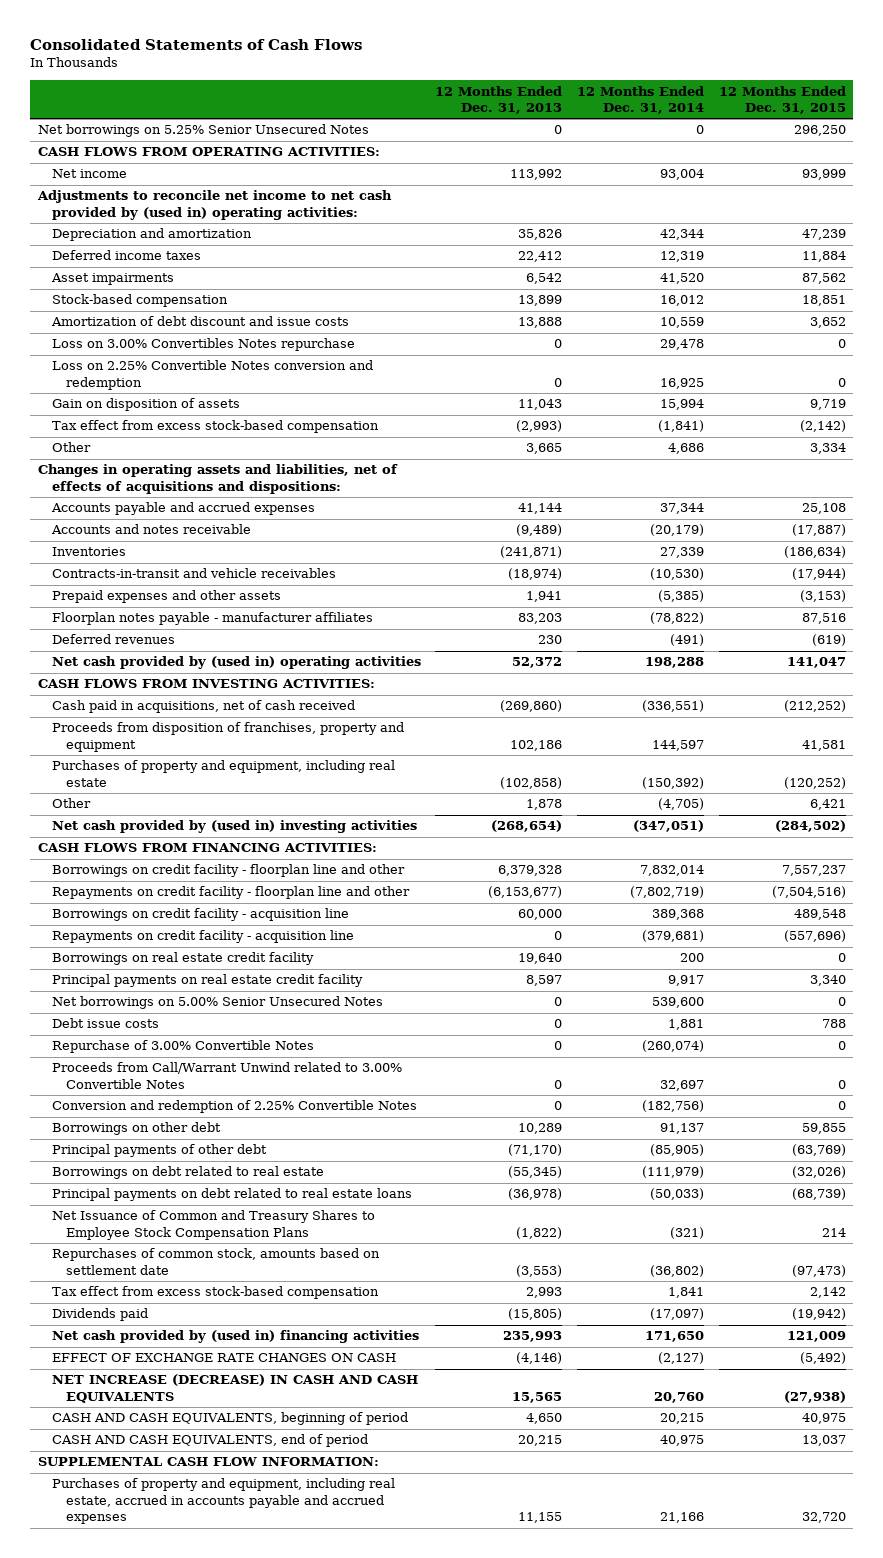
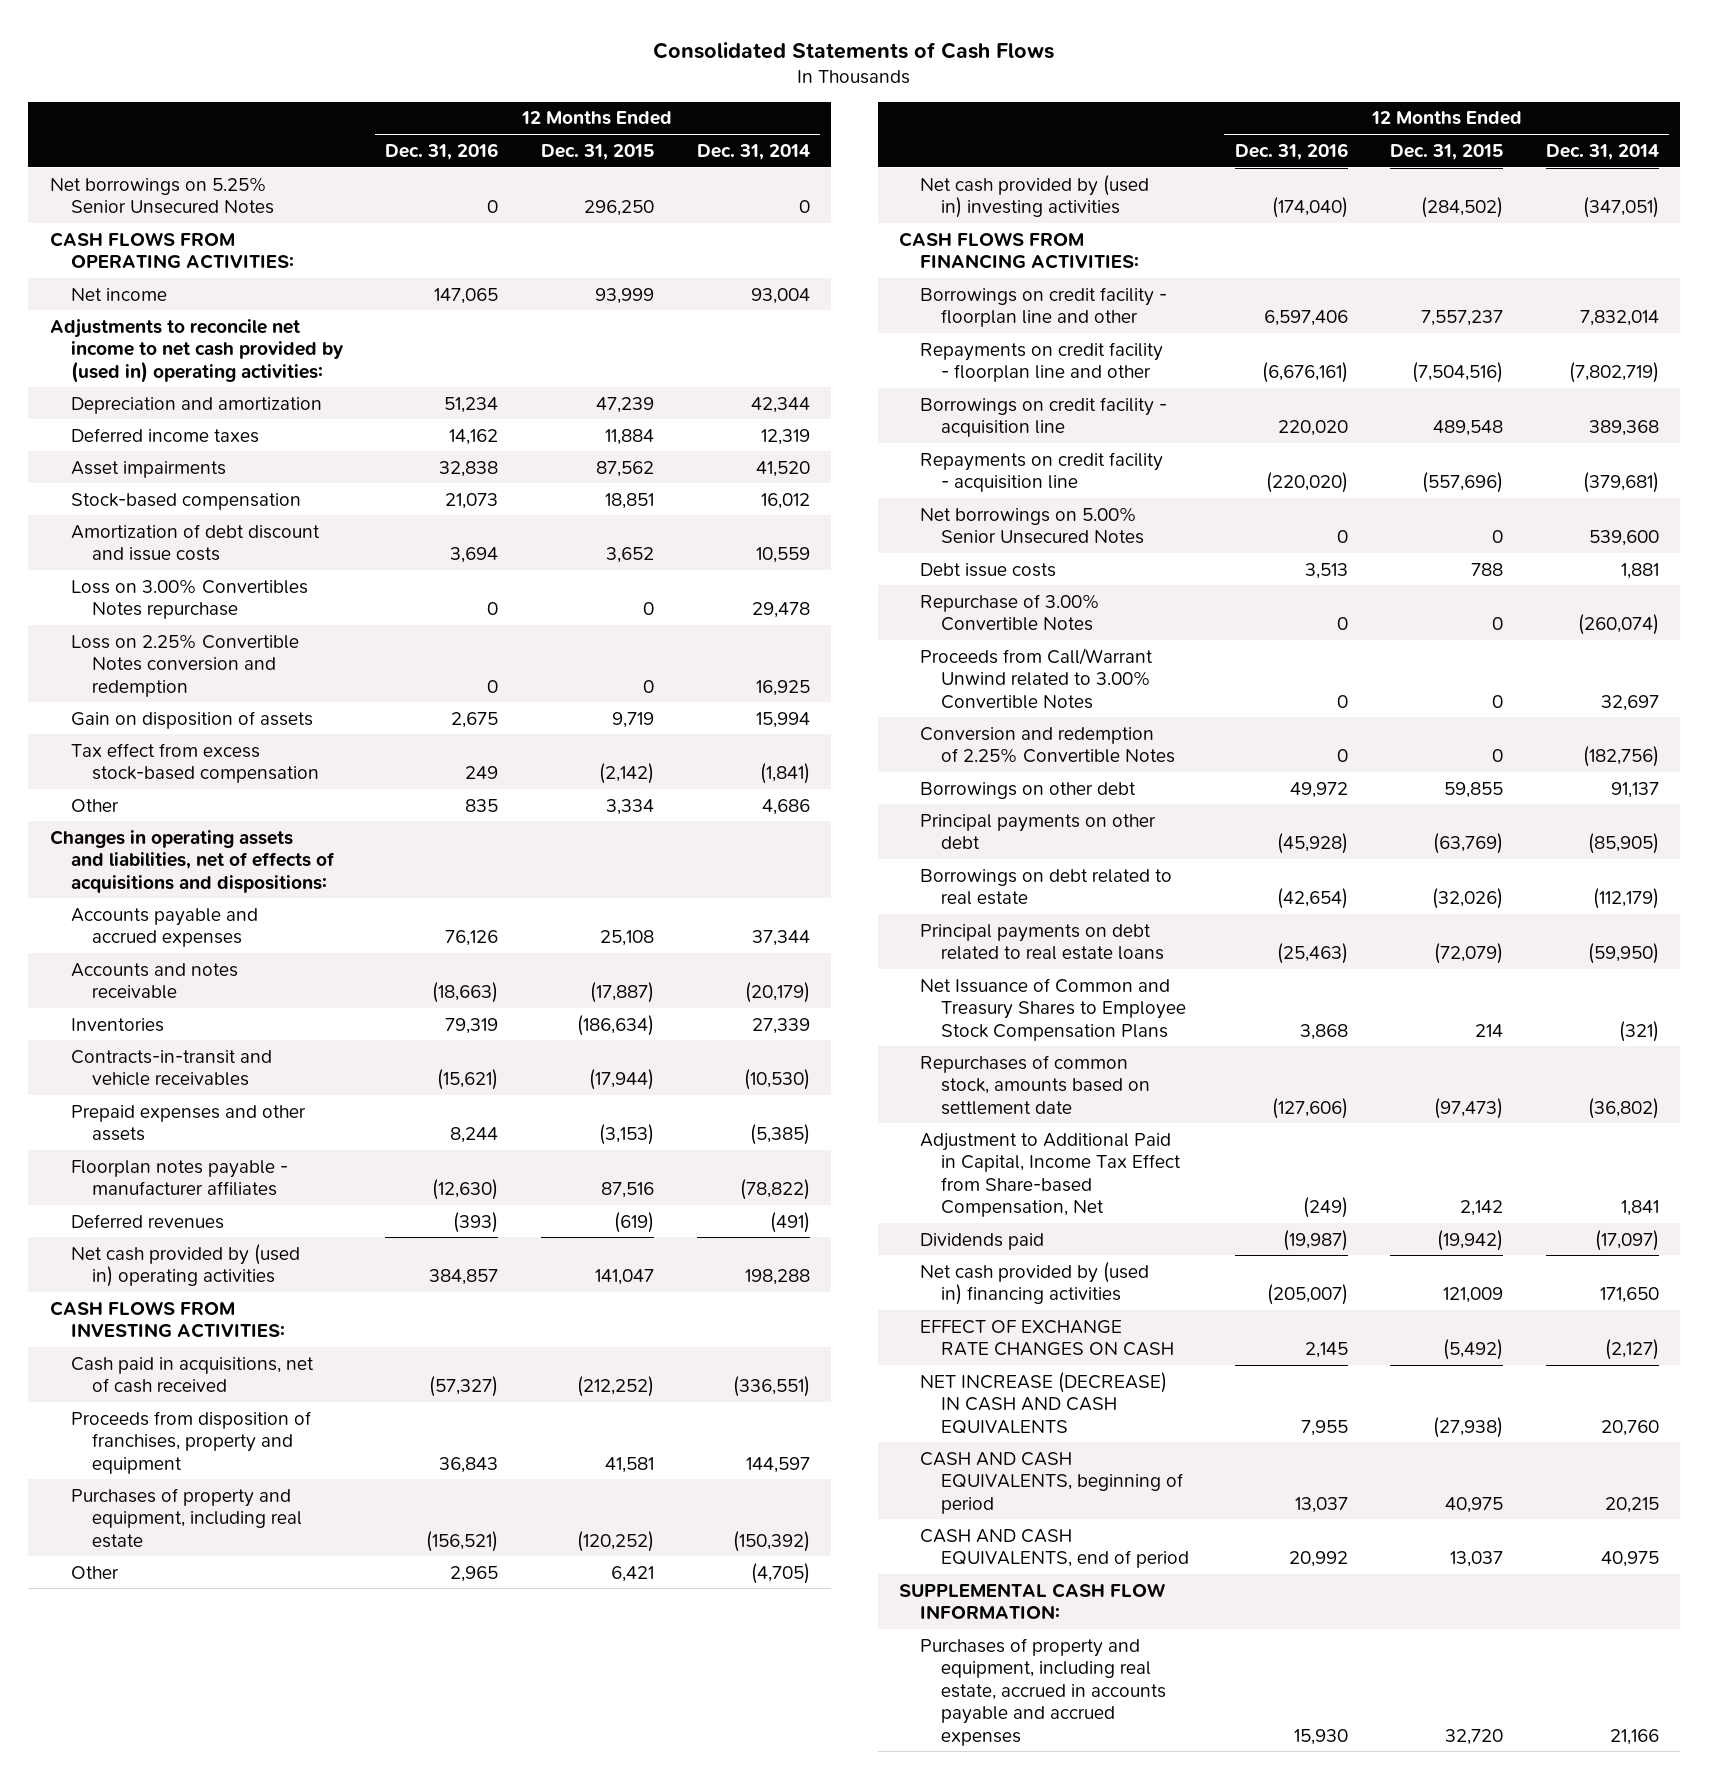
[435,85,563,115] 12 Months Ended Dec. 31, 2013 -> none
none -> [385,142,499,160] Dec. 31, 2016
[51,952,314,966] Borrowings on real estate credit facility -> none
[51,974,363,988] Principal payments on real estate credit facility -> none
[51,1144,267,1158] Principal payments of other debt -> [920,813,1157,850] Principal payments on other debt
[641,1166,704,1179] (111,979) -> [1592,888,1659,910] (112,179)
[649,1188,704,1201] (50,033) -> [1587,943,1659,965] (59,950)
[791,1188,846,1201] (68,739) -> [1434,943,1504,965] (72,079)
[51,1286,379,1300] Tax effect from excess stock-based compensation -> [920,1132,1181,1218] Adjustment to Additional Paid in Capital, Income Tax Effect from Share-based Compensation, Net

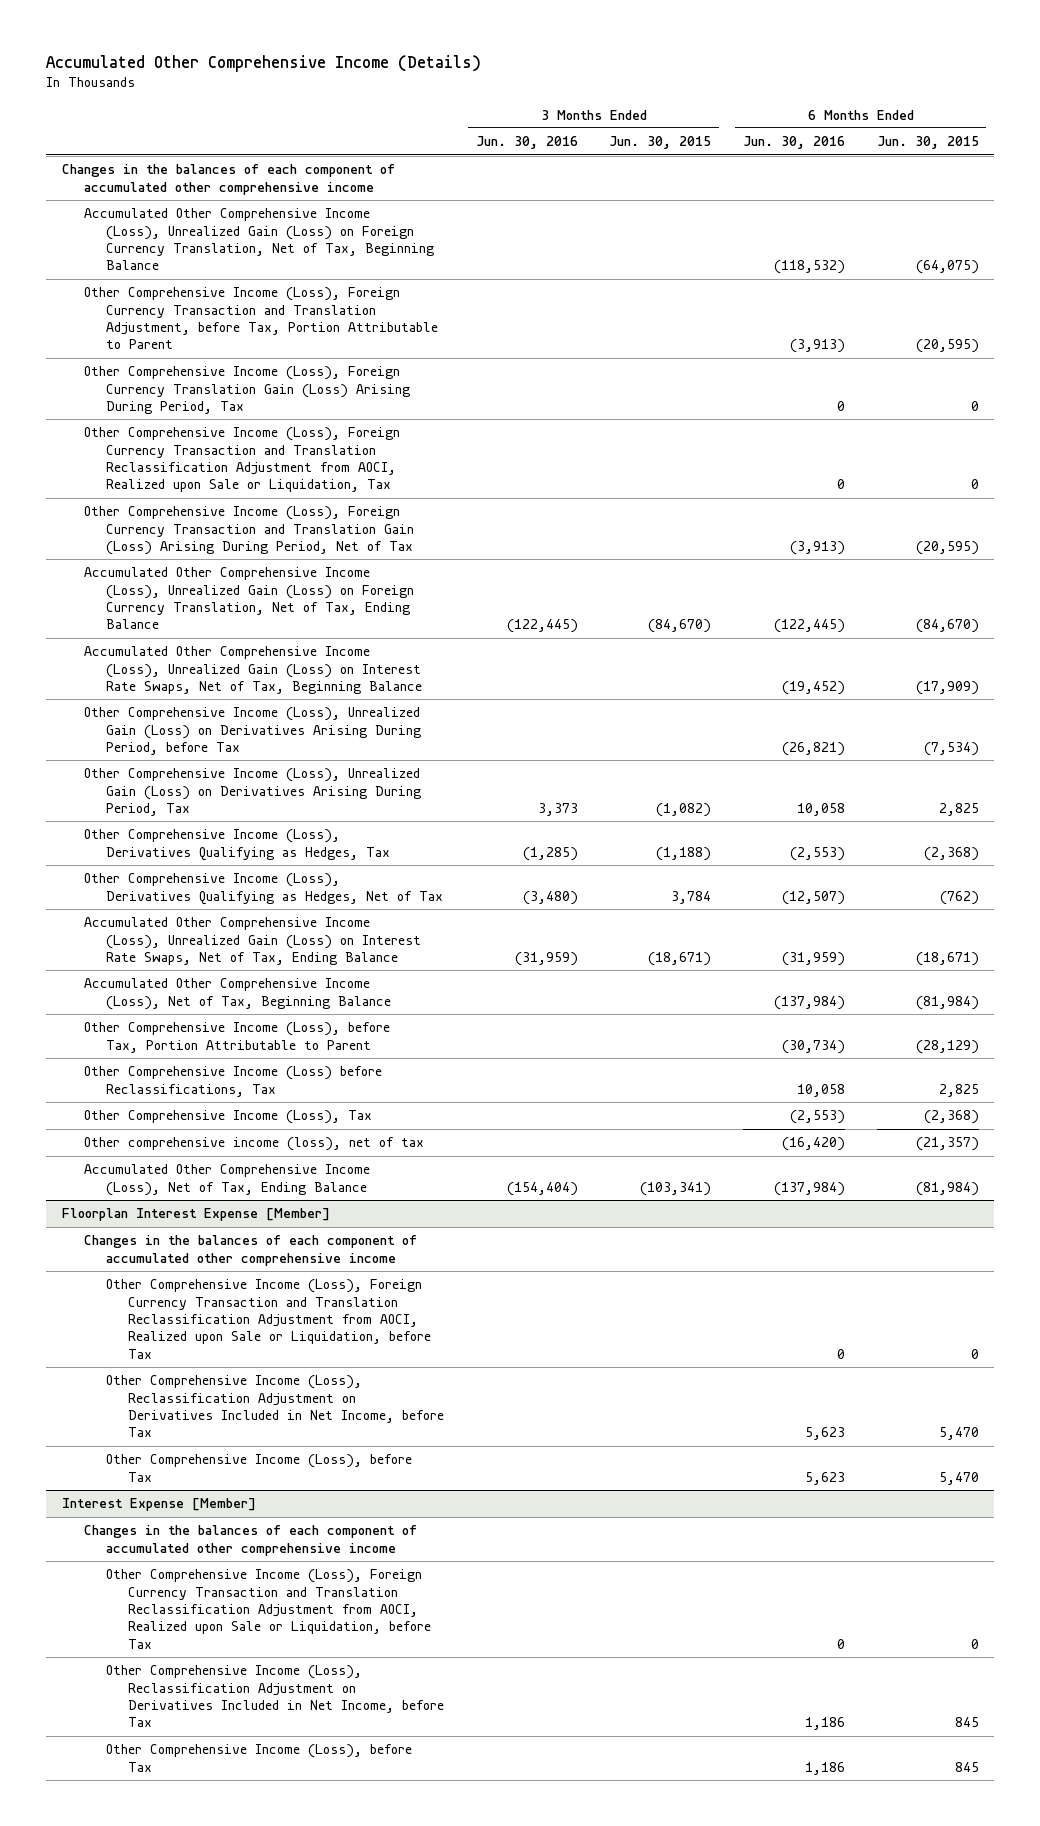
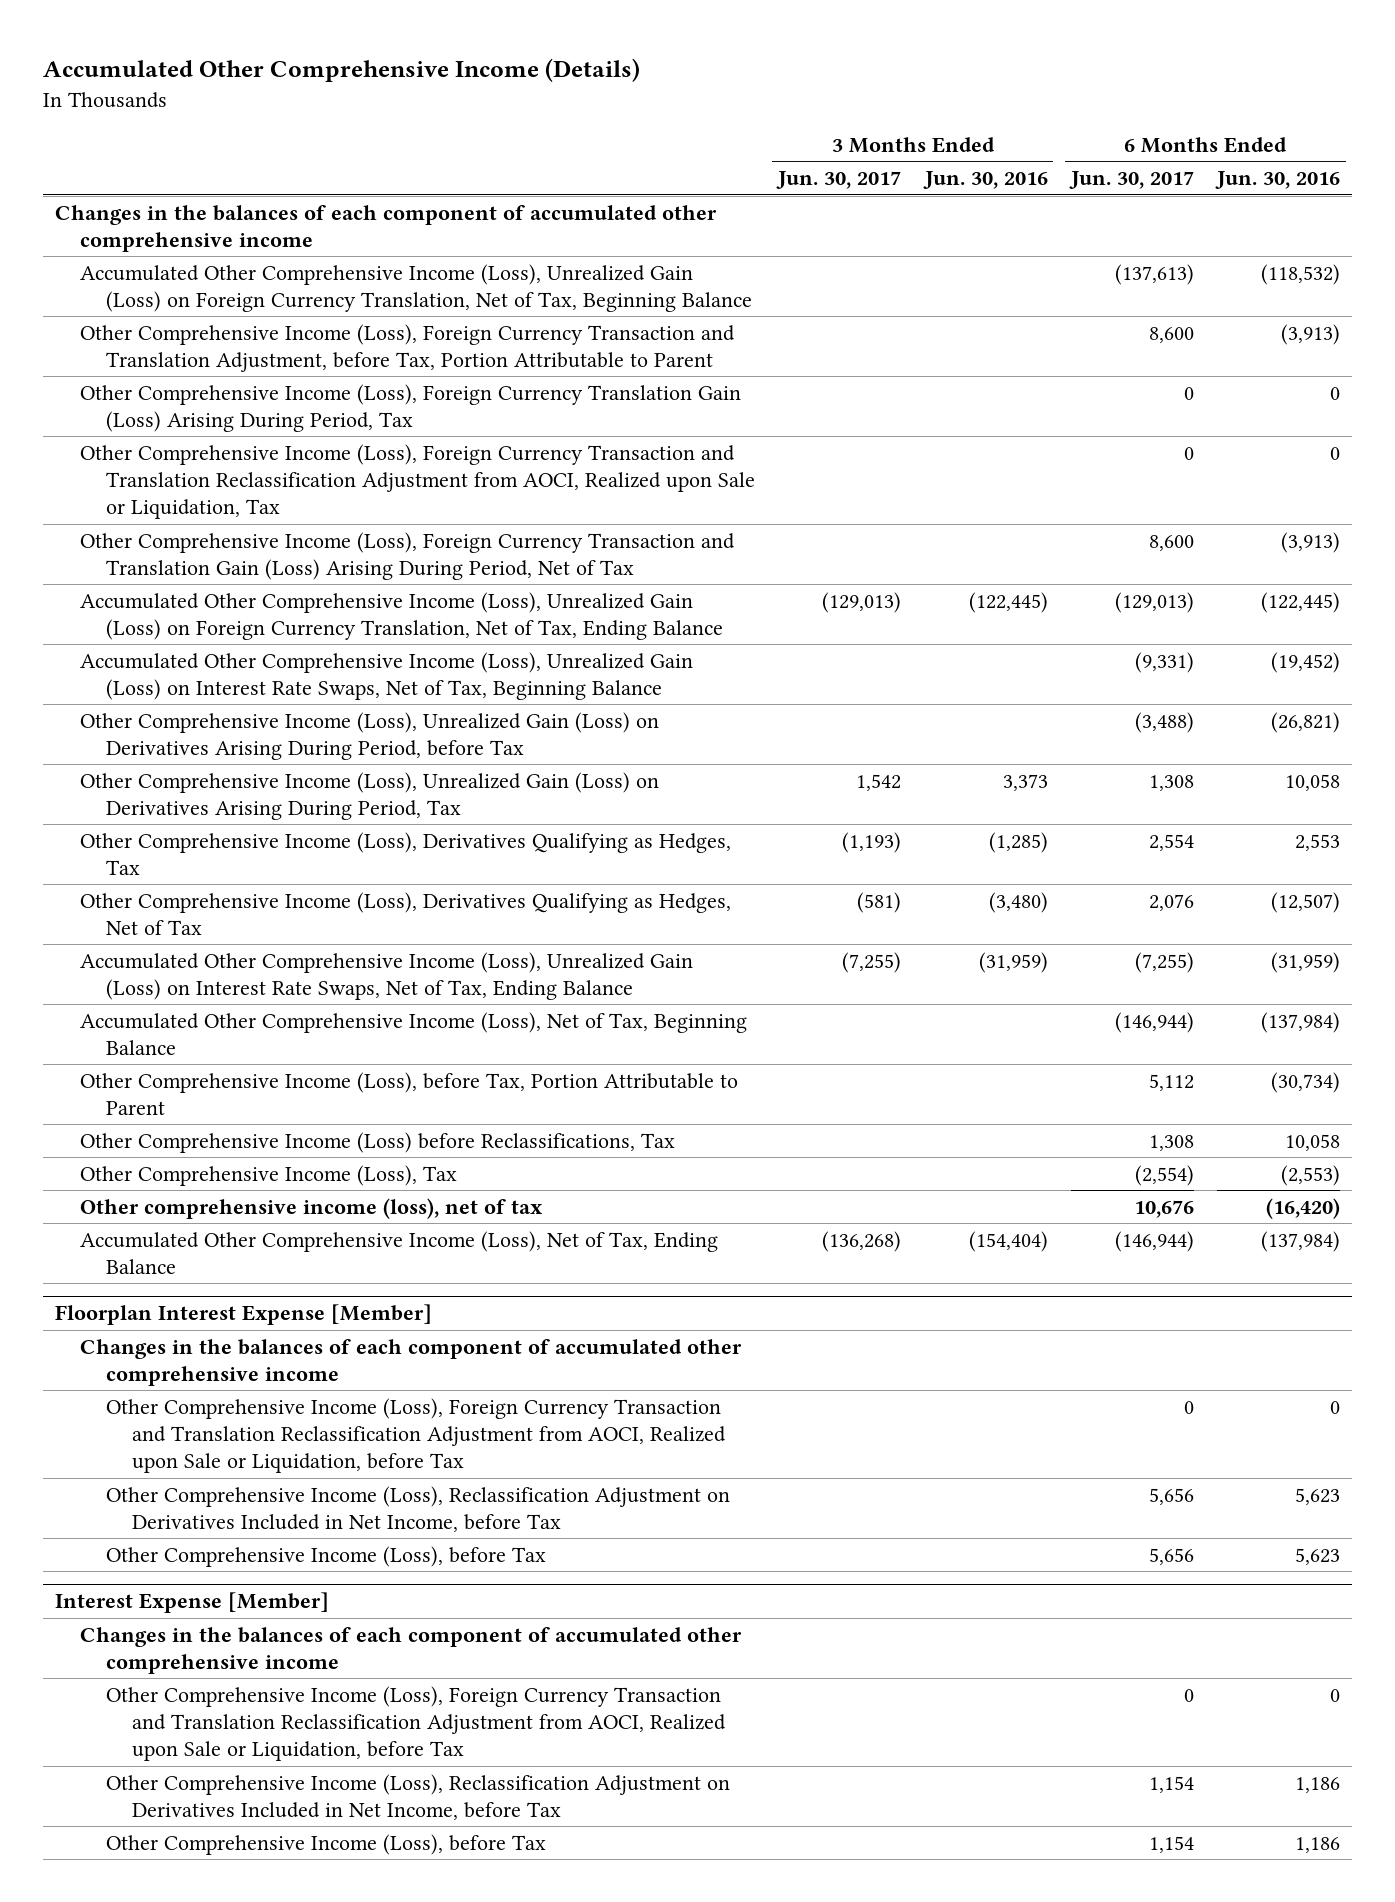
[609,136,712,150] Jun. 30, 2015 -> none
[876,136,979,150] Jun. 30, 2015 -> none
none -> [776,171,902,190] Jun. 30, 2017
none -> [1068,171,1194,190] Jun. 30, 2017
[789,846,845,861] (2,553) -> [1295,833,1341,851] 2,553

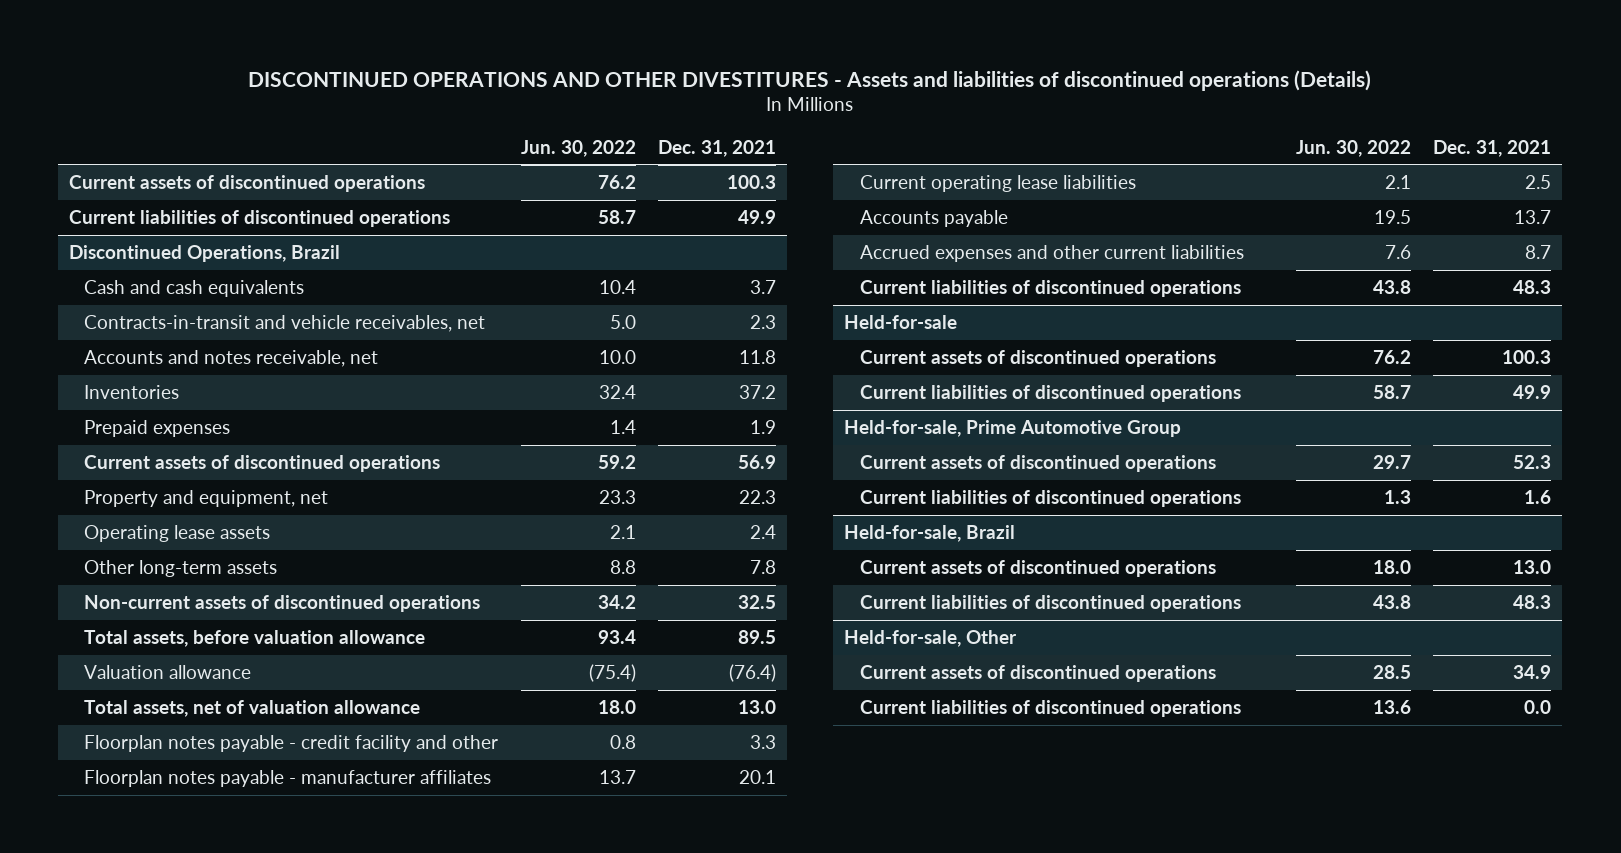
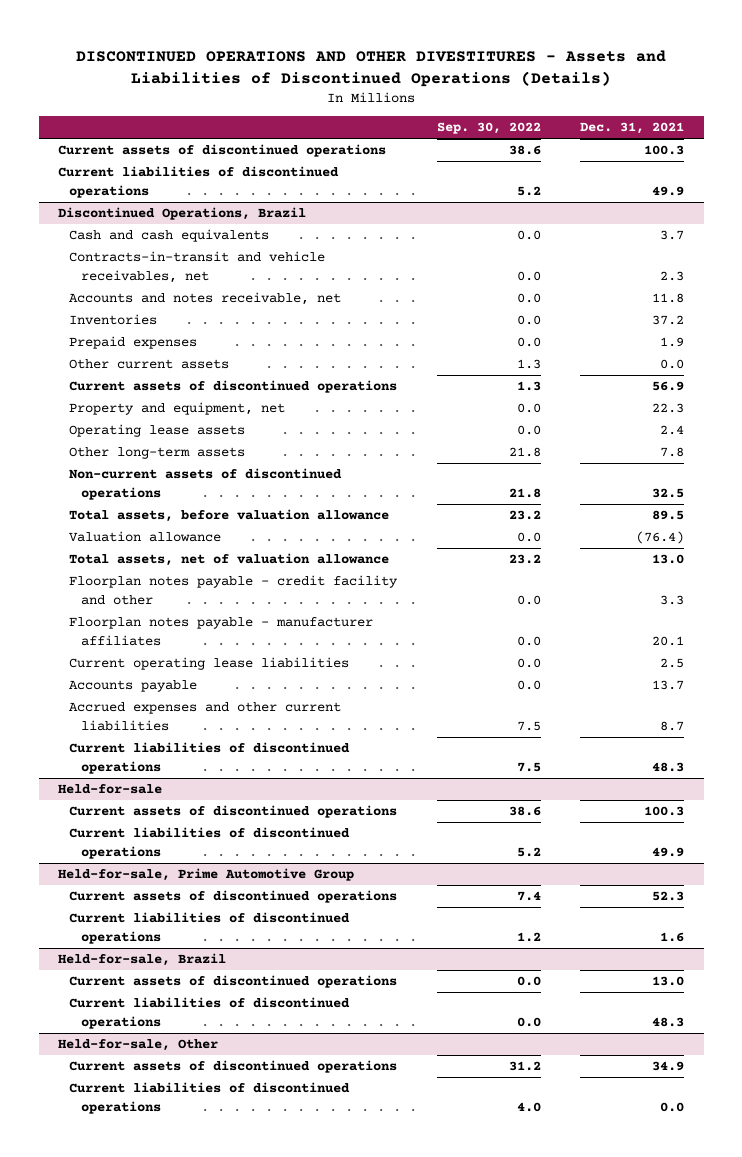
[248,69,1372,91] DISCONTINUED OPERATIONS AND OTHER DIVESTITURES - Assets and liabilities of discontinued operations (Details) -> [76,49,667,87] DISCONTINUED OPERATIONS AND OTHER DIVESTITURES - Assets and Liabilities of Discontinued Operations (Details)
[520,139,636,157] Jun. 30, 2022 -> none
none -> [436,122,541,135] Sep. 30, 2022
none -> [69,359,230,370] Other current assets

